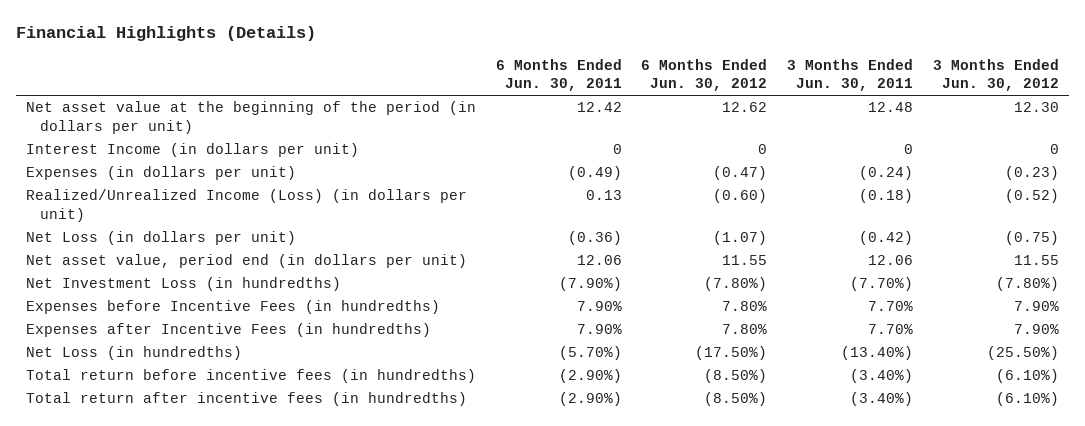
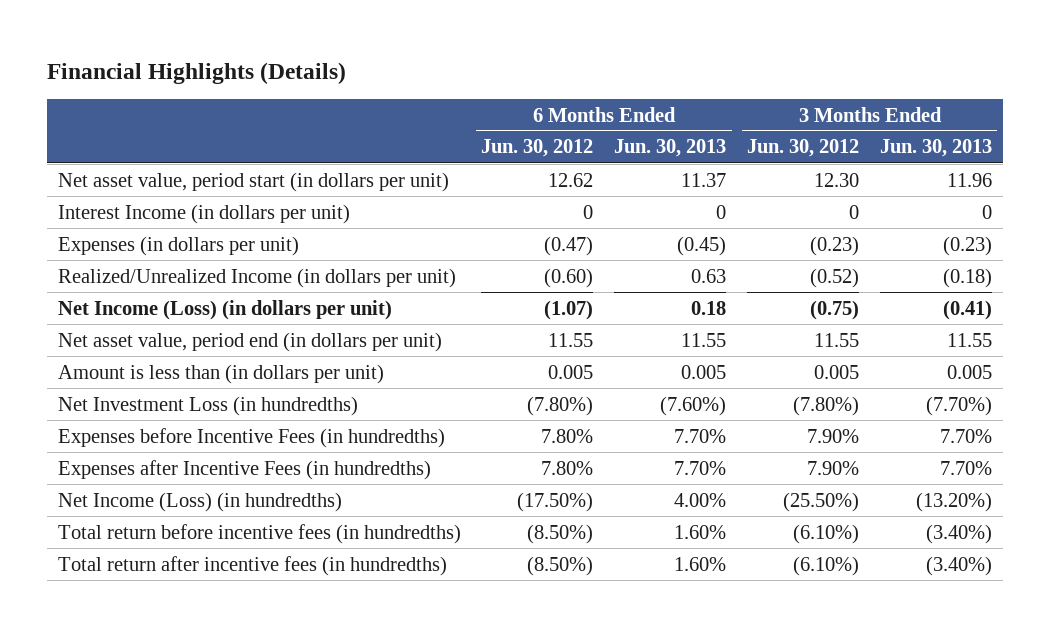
[495,58,622,92] 6 Months Ended Jun. 30, 2011 -> none
[787,58,914,92] 3 Months Ended Jun. 30, 2011 -> none
none -> [614,139,727,158] Jun. 30, 2013
none -> [880,139,993,158] Jun. 30, 2013
[25,101,476,135] Net asset value at the beginning of the period (in dollars per unit) -> [57,171,449,192] Net asset value, period start (in dollars per unit)
[25,189,467,223] Realized/Unrealized Income (Loss) (in dollars per unit) -> [57,267,456,288] Realized/Unrealized Income (in dollars per unit)
[25,231,296,246] Net Loss (in dollars per unit) -> [57,299,392,320] Net Income (Loss) (in dollars per unit)
none -> [57,363,384,384] Amount is less than (in dollars per unit)
[25,346,242,361] Net Loss (in hundredths) -> [57,491,342,512] Net Income (Loss) (in hundredths)

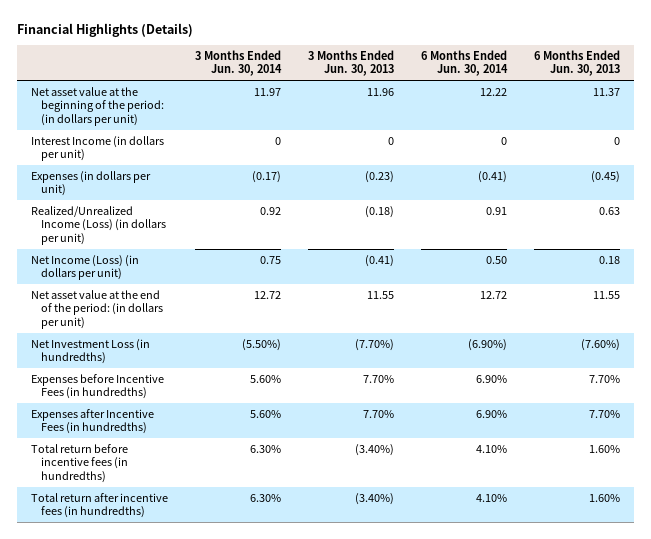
[481,139,594,158] Jun. 30, 2012 -> none
[747,139,860,158] Jun. 30, 2012 -> none
none -> [194,49,282,77] 3 Months Ended Jun. 30, 2014
none -> [421,49,509,77] 6 Months Ended Jun. 30, 2014
[57,171,449,192] Net asset value, period start (in dollars per unit) -> [30,86,164,126] Net asset value at the beginning of the period: (in dollars per unit)
[57,267,456,288] Realized/Unrealized Income (in dollars per unit) -> [30,205,166,245] Realized/Unrealized Income (Loss) (in dollars per unit)
[57,363,384,384] Amount is less than (in dollars per unit) -> none
[57,331,442,352] Net asset value, period end (in dollars per unit) -> [30,289,163,329] Net asset value at the end of the period: (in dollars per unit)
[57,491,342,512] Net Income (Loss) (in hundredths) -> none

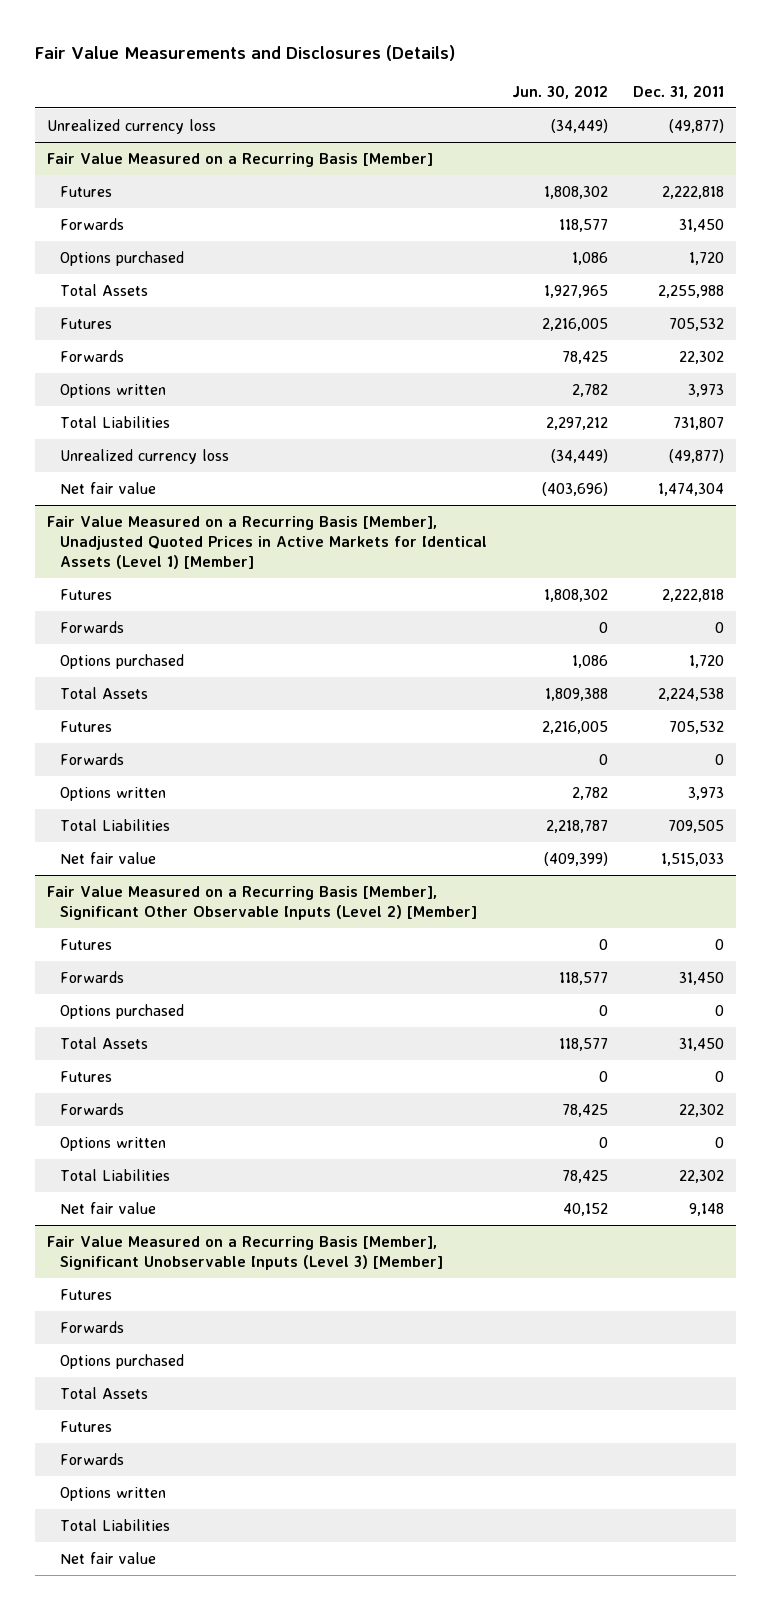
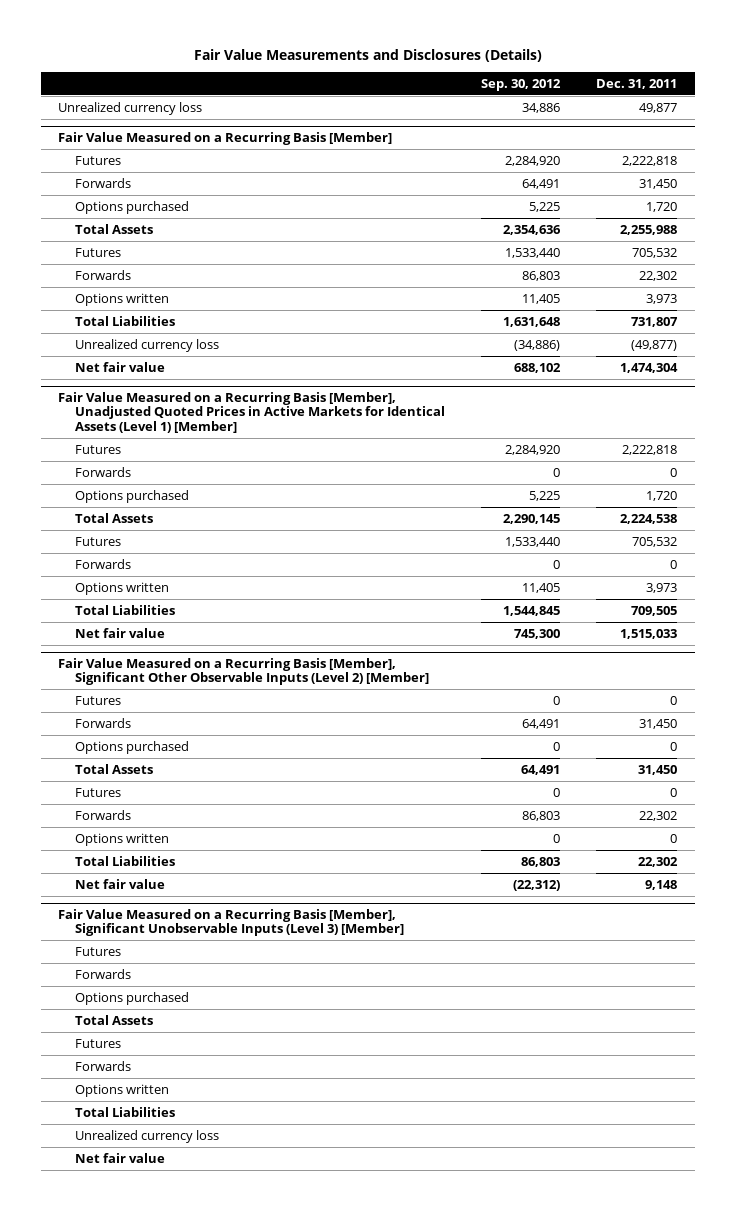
[511,84,608,99] Jun. 30, 2012 -> none
none -> [480,78,561,91] Sep. 30, 2012
[668,118,724,133] (49,877) -> [638,102,677,113] 49,877
none -> [75,1129,220,1143] Unrealized currency loss

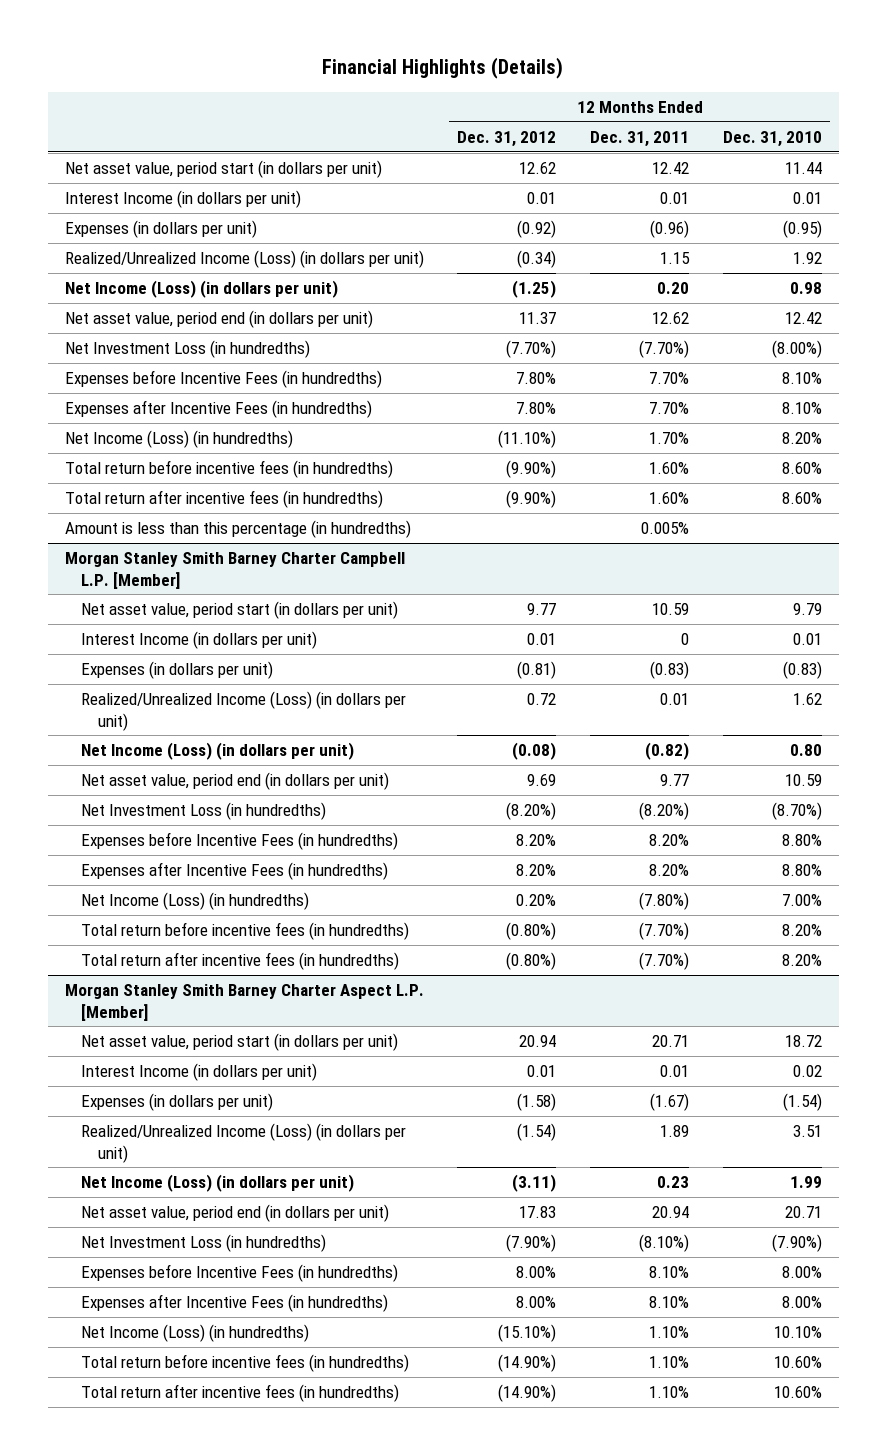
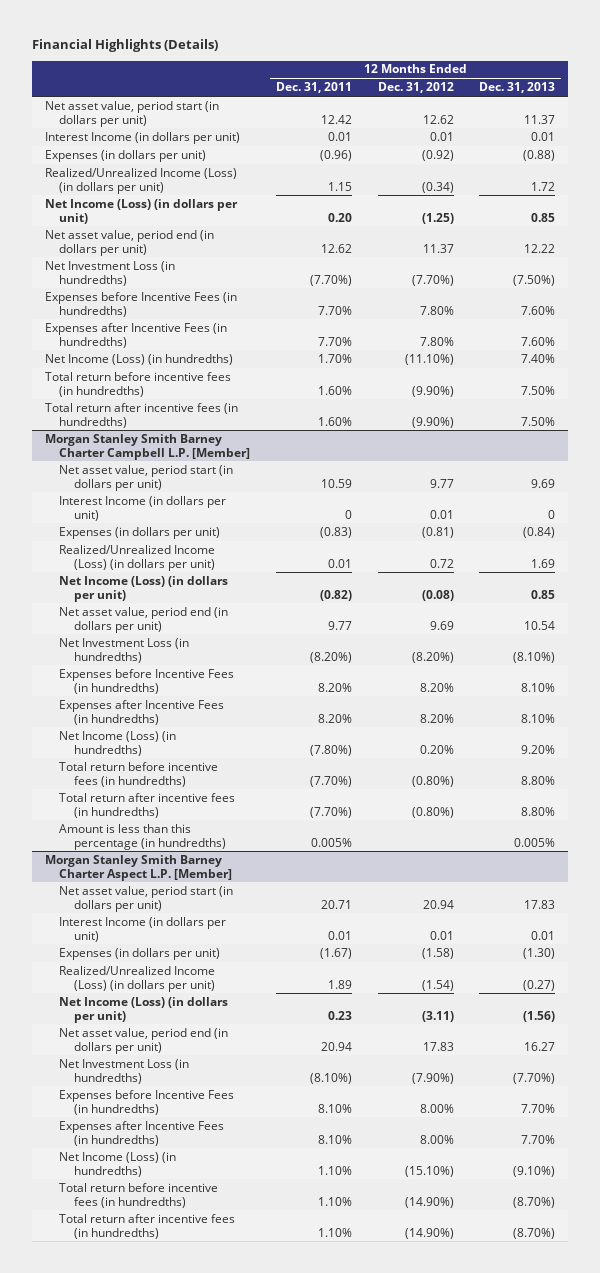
[722,130,822,147] Dec. 31, 2010 -> none
none -> [479,82,556,94] Dec. 31, 2013
[64,520,411,539] Amount is less than this percentage (in hundredths) -> none
none -> [59,823,227,850] Amount is less than this percentage (in hundredths)

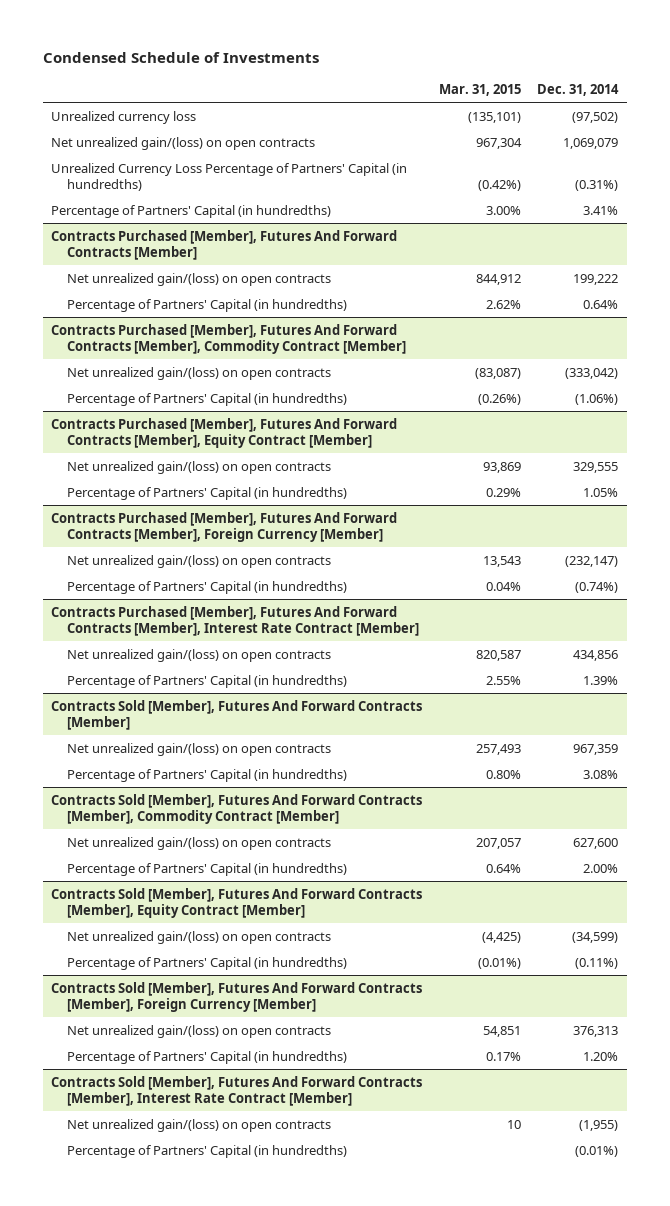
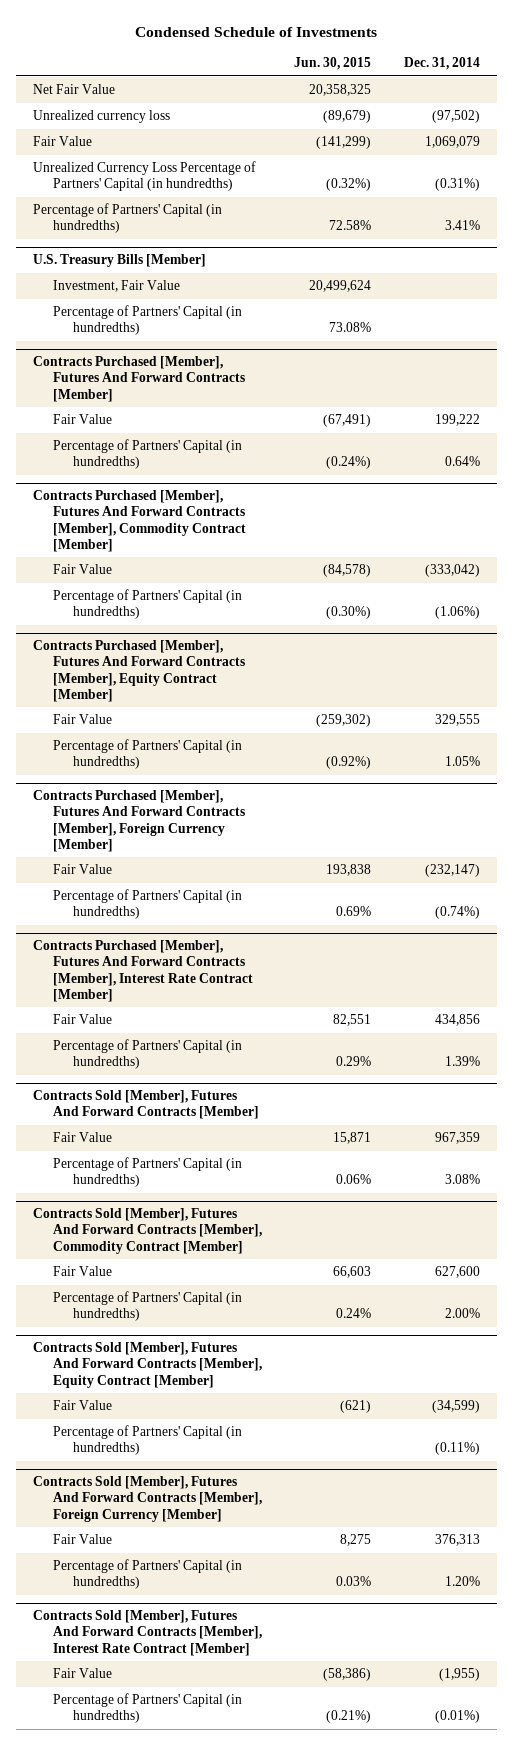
[438,83,521,96] Mar. 31, 2015 -> none
none -> [294,57,372,71] Jun. 30, 2015
none -> [32,84,115,95] Net Fair Value
[51,136,316,150] Net unrealized gain/(loss) on open contracts -> [32,136,92,147] Fair Value
none -> [32,254,206,268] U.S. Treasury Bills [Member]
none -> [52,280,180,293] Investment, Fair Value
none -> [52,305,242,336] Percentage of Partners' Capital (in hundredths)
[67,272,332,286] Net unrealized gain/(loss) on open contracts -> [52,414,112,425] Fair Value
[67,366,332,380] Net unrealized gain/(loss) on open contracts -> [52,564,112,575] Fair Value
[67,460,332,474] Net unrealized gain/(loss) on open contracts -> [52,714,112,725] Fair Value
[67,554,332,568] Net unrealized gain/(loss) on open contracts -> [52,864,112,875] Fair Value
[67,648,332,662] Net unrealized gain/(loss) on open contracts -> [52,1014,112,1025] Fair Value
[67,742,332,756] Net unrealized gain/(loss) on open contracts -> [52,1132,112,1143] Fair Value
[67,836,332,850] Net unrealized gain/(loss) on open contracts -> [52,1266,112,1277] Fair Value
[67,930,332,944] Net unrealized gain/(loss) on open contracts -> [52,1400,112,1411] Fair Value
[67,1024,332,1038] Net unrealized gain/(loss) on open contracts -> [52,1534,112,1545] Fair Value
[67,1118,332,1132] Net unrealized gain/(loss) on open contracts -> [52,1668,112,1679] Fair Value

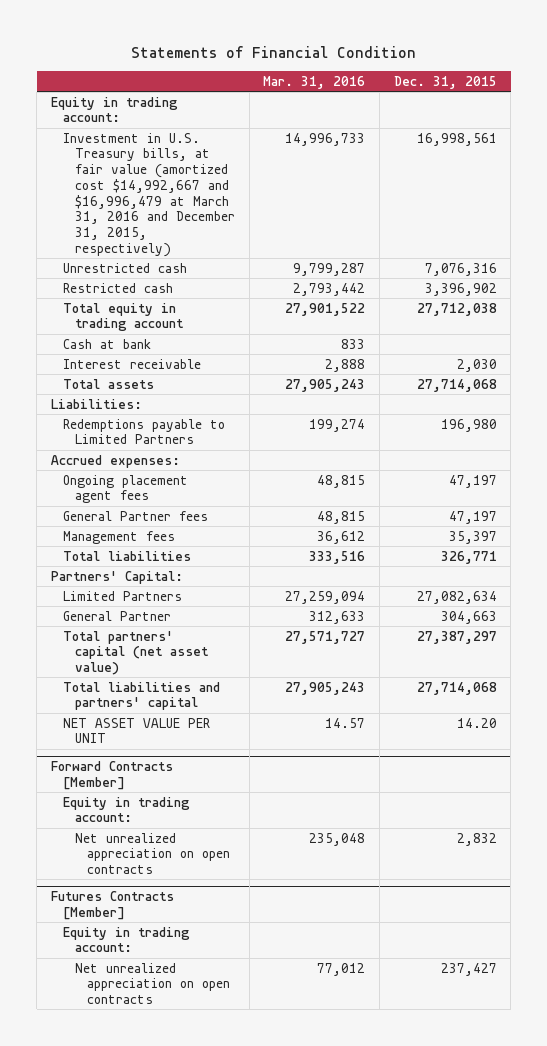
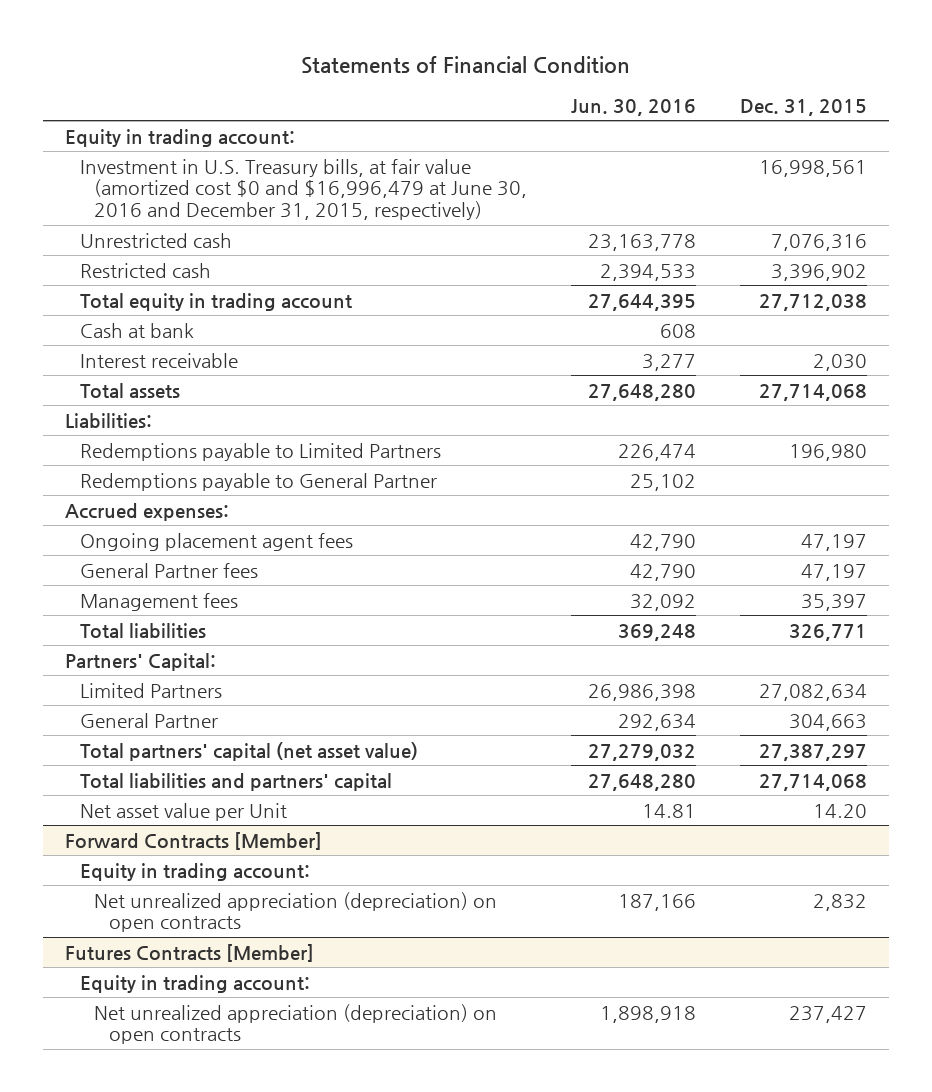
[263,75,366,89] Mar. 31, 2016 -> none
none -> [571,98,697,116] Jun. 30, 2016
[62,132,236,257] Investment in U.S. Treasury bills, at fair value (amortized cost $14,992,667 and $16,996,479 at March 31, 2016 and December 31, 2015, respectively) -> [79,158,528,221] Investment in U.S. Treasury bills, at fair value (amortized cost $0 and $16,996,479 at June 30, 2016 and December 31, 2015, respectively)
none -> [79,472,437,491] Redemptions payable to General Partner
[62,717,210,744] NET ASSET VALUE PER UNIT -> [79,802,287,821] Net asset value per Unit
[75,832,231,875] Net unrealized appreciation on open contracts -> [94,891,498,933] Net unrealized appreciation (depreciation) on open contracts
[75,962,231,1005] Net unrealized appreciation on open contracts -> [94,1003,498,1045] Net unrealized appreciation (depreciation) on open contracts

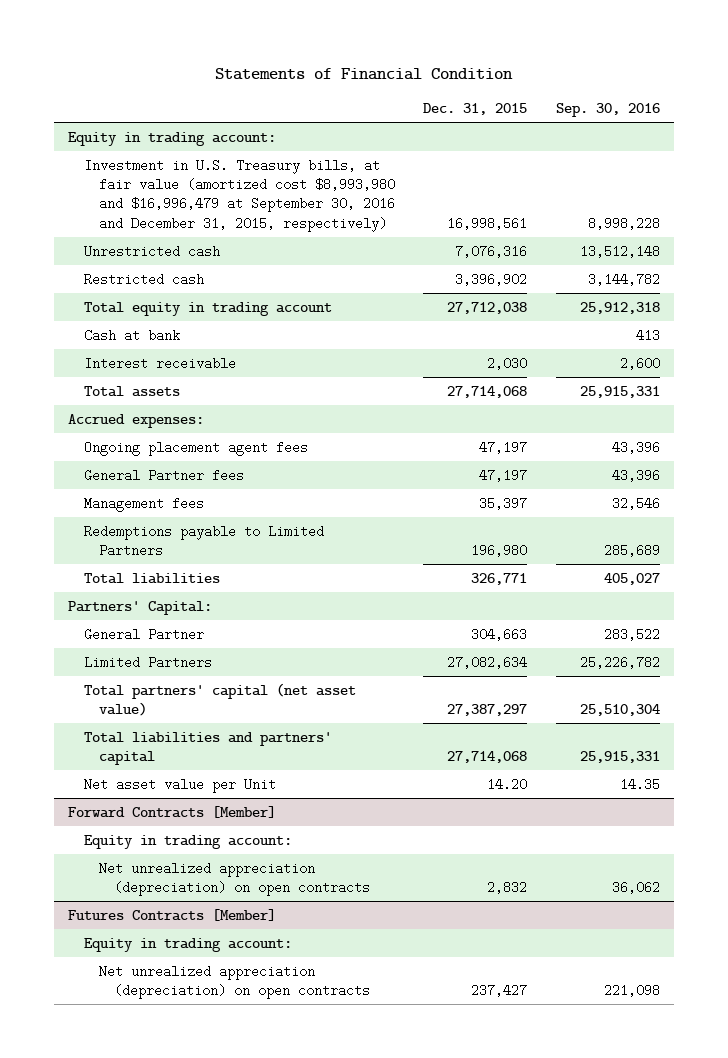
[571,98,697,116] Jun. 30, 2016 -> none
none -> [555,103,660,118] Sep. 30, 2016
[79,158,528,221] Investment in U.S. Treasury bills, at fair value (amortized cost $0 and $16,996,479 at June 30, 2016 and December 31, 2015, respectively) -> [83,158,395,232] Investment in U.S. Treasury bills, at fair value (amortized cost $8,993,980 and $16,996,479 at September 30, 2016 and December 31, 2015, respectively)
[65,412,153,428] Liabilities: -> none
[79,472,437,491] Redemptions payable to General Partner -> none
[79,442,441,461] Redemptions payable to Limited Partners -> [83,524,324,558] Redemptions payable to Limited Partners
[79,682,222,698] Limited Partners -> [83,655,212,669] Limited Partners

